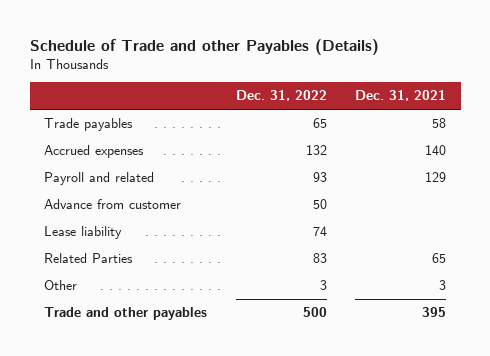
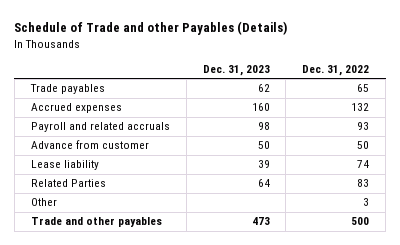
[355,90,447,102] Dec. 31, 2021 -> none
none -> [202,64,270,76] Dec. 31, 2023
[43,172,154,186] Payroll and related -> [30,122,170,133] Payroll and related accruals

